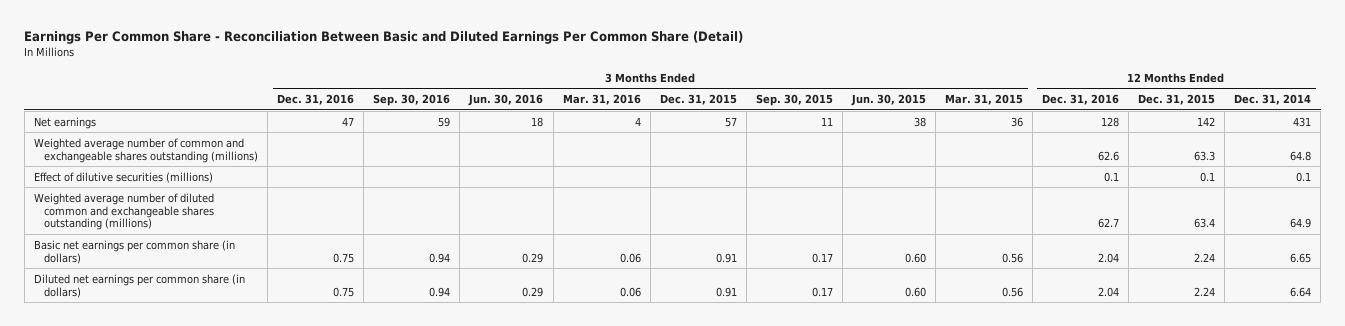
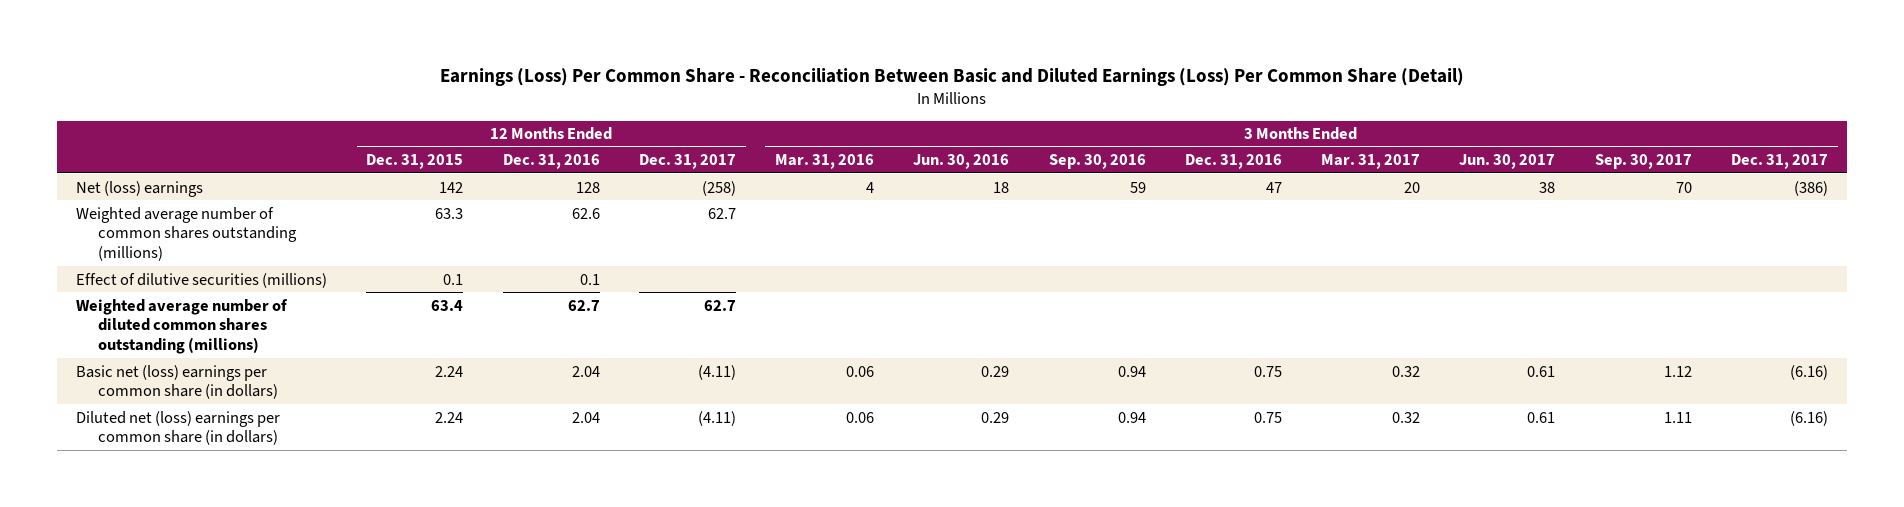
[24,31,744,45] Earnings Per Common Share - Reconciliation Between Basic and Diluted Earnings Per Common Share (Detail) -> [439,67,1464,86] Earnings (Loss) Per Common Share - Reconciliation Between Basic and Diluted Earnings (Loss) Per Common Share (Detail)
[659,94,737,106] Dec. 31, 2015 -> none
[755,94,833,107] Sep. 30, 2015 -> none
[850,94,926,107] Jun. 30, 2015 -> none
[944,94,1023,106] Mar. 31, 2015 -> none
[1234,94,1312,106] Dec. 31, 2014 -> none
none -> [638,154,736,170] Dec. 31, 2017
none -> [1321,154,1421,170] Mar. 31, 2017
none -> [1459,154,1556,170] Jun. 30, 2017
none -> [1594,154,1692,170] Sep. 30, 2017
none -> [1730,154,1828,170] Dec. 31, 2017
[33,116,96,129] Net earnings -> [76,180,204,197] Net (loss) earnings
[33,137,259,163] Weighted average number of common and exchangeable shares outstanding (millions) -> [76,206,297,262] Weighted average number of common shares outstanding (millions)
[33,192,215,231] Weighted average number of diluted common and exchangeable shares outstanding (millions) -> [76,298,289,355] Weighted average number of diluted common shares outstanding (millions)
[33,239,235,264] Basic net earnings per common share (in dollars) -> [76,364,278,400] Basic net (loss) earnings per common share (in dollars)
[33,273,245,298] Diluted net earnings per common share (in dollars) -> [76,410,281,446] Diluted net (loss) earnings per common share (in dollars)

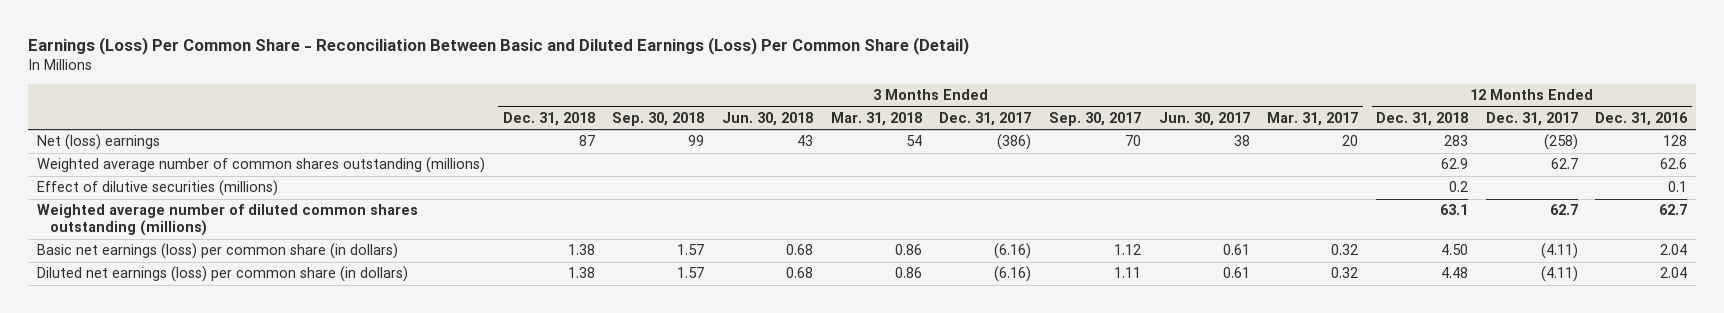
[366,154,464,170] Dec. 31, 2015 -> none
[775,154,875,170] Mar. 31, 2016 -> none
[913,154,1010,170] Jun. 30, 2016 -> none
[1048,154,1146,170] Sep. 30, 2016 -> none
[1184,154,1282,170] Dec. 31, 2016 -> none
none -> [502,112,595,127] Dec. 31, 2018
none -> [612,112,705,127] Sep. 30, 2018
none -> [722,112,814,127] Jun. 30, 2018
none -> [830,112,922,127] Mar. 31, 2018
none -> [1376,112,1469,127] Dec. 31, 2018
[76,364,278,400] Basic net (loss) earnings per common share (in dollars) -> [37,243,399,260] Basic net earnings (loss) per common share (in dollars)
[76,410,281,446] Diluted net (loss) earnings per common share (in dollars) -> [37,266,409,283] Diluted net earnings (loss) per common share (in dollars)

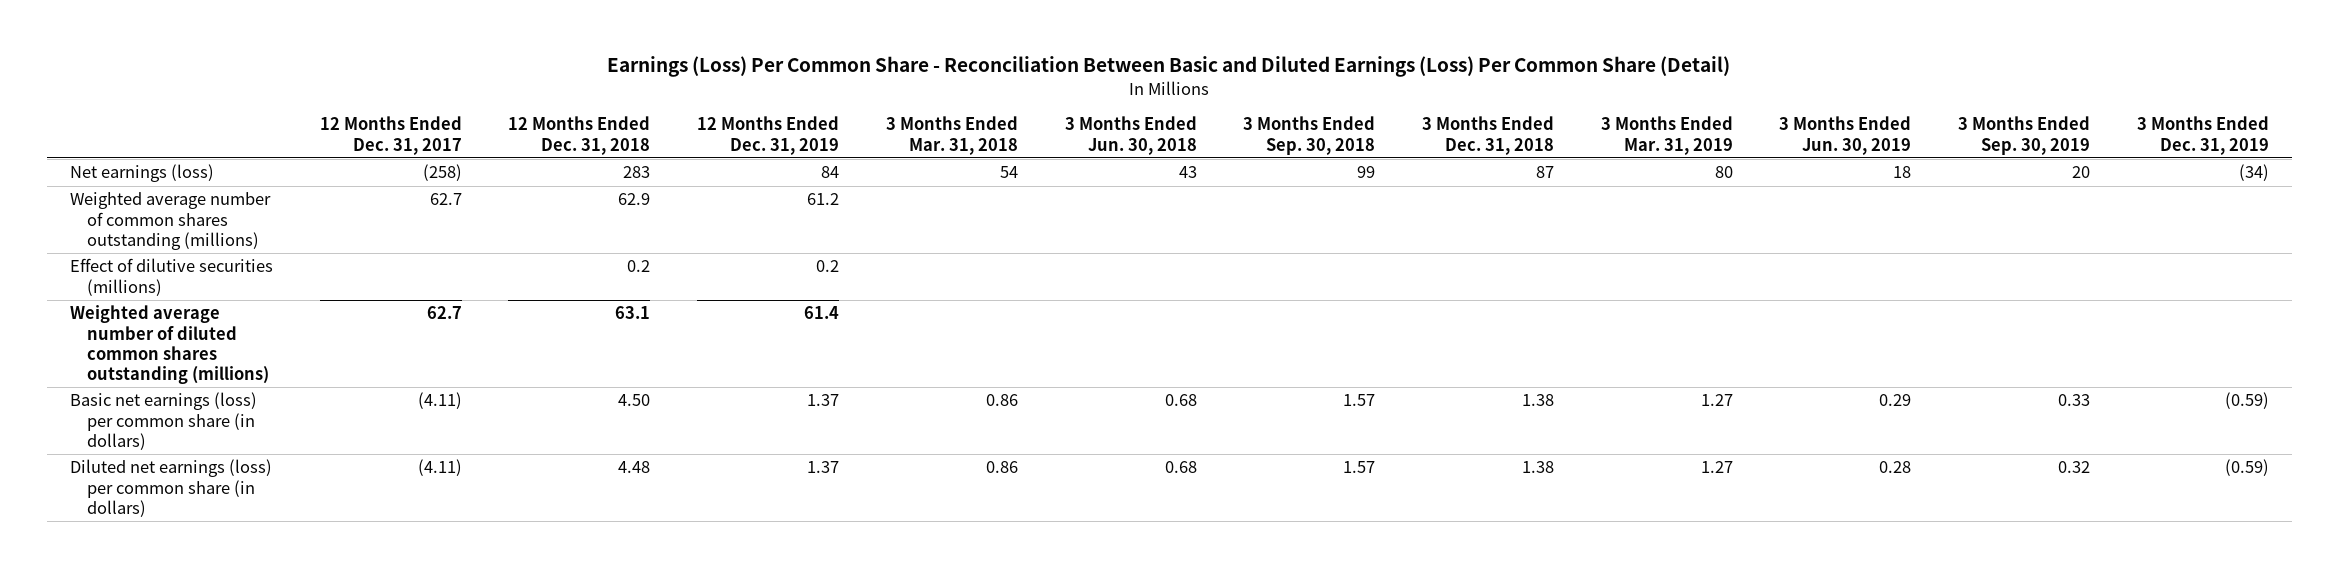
[939,112,1032,127] Dec. 31, 2017 -> none
[1049,112,1142,127] Sep. 30, 2017 -> none
[1158,112,1250,127] Jun. 30, 2017 -> none
[1267,112,1359,127] Mar. 31, 2017 -> none
[1595,112,1689,127] Dec. 31, 2016 -> none
none -> [697,116,840,155] 12 Months Ended Dec. 31, 2019
none -> [1600,116,1733,155] 3 Months Ended Mar. 31, 2019
none -> [1779,116,1912,155] 3 Months Ended Jun. 30, 2019
none -> [1958,116,2091,155] 3 Months Ended Sep. 30, 2019
none -> [2136,116,2269,155] 3 Months Ended Dec. 31, 2019
[37,134,161,151] Net (loss) earnings -> [70,164,215,183] Net earnings (loss)

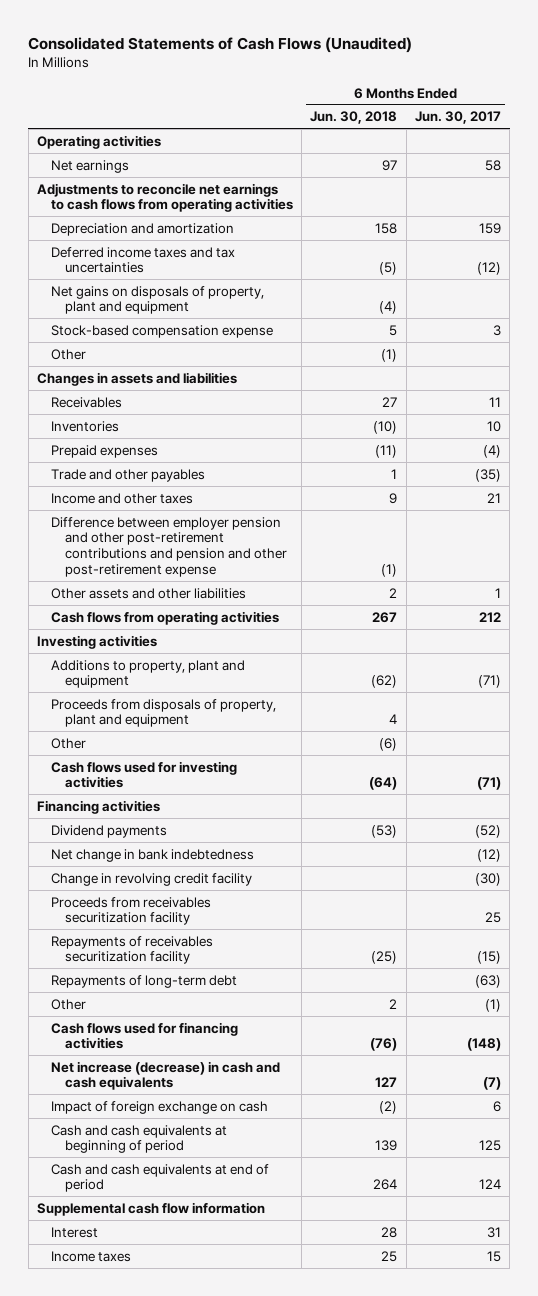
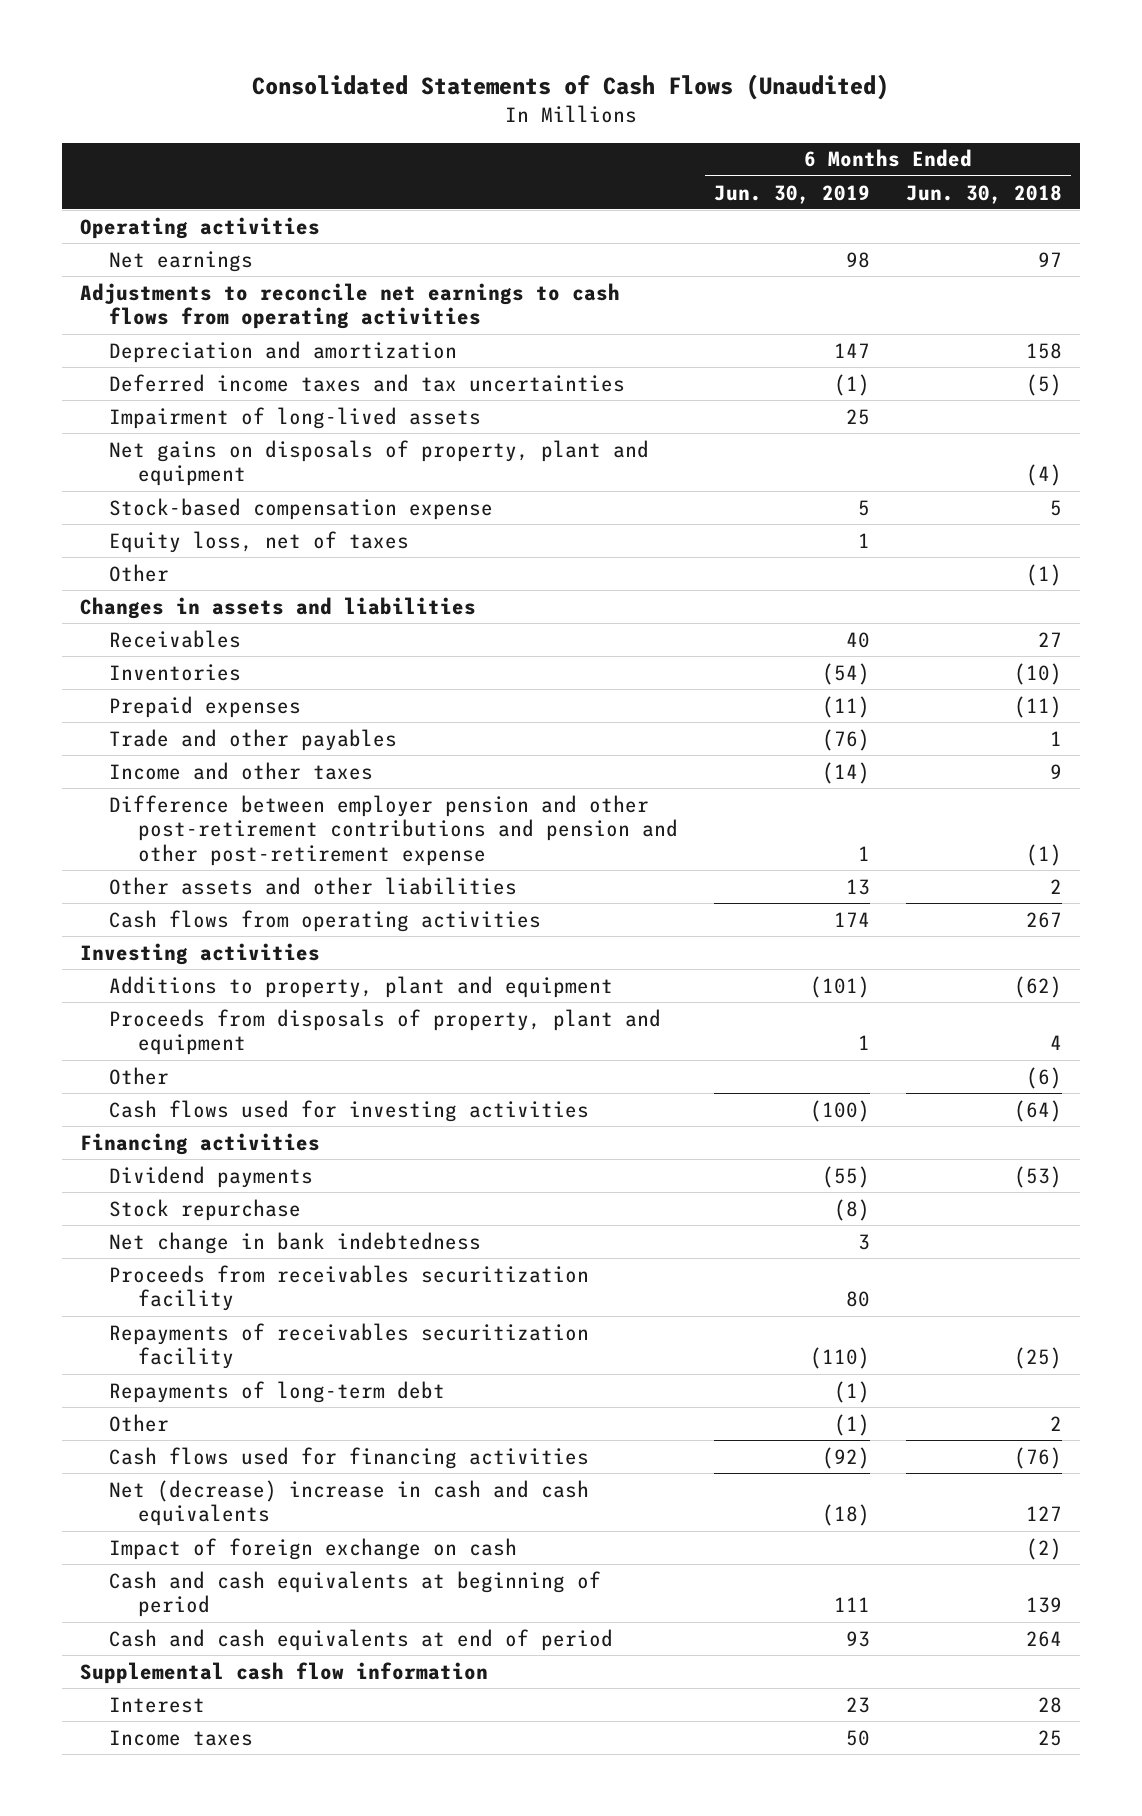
[414,111,501,125] Jun. 30, 2017 -> none
none -> [714,184,871,204] Jun. 30, 2019
none -> [109,406,482,429] Impairment of long-lived assets
none -> [109,530,410,553] Equity loss, net of taxes
none -> [109,1198,302,1221] Stock repurchase
[50,872,252,886] Change in revolving credit facility -> none
[50,1060,280,1091] Net increase (decrease) in cash and cash equivalents -> [109,1479,590,1527] Net (decrease) increase in cash and cash equivalents

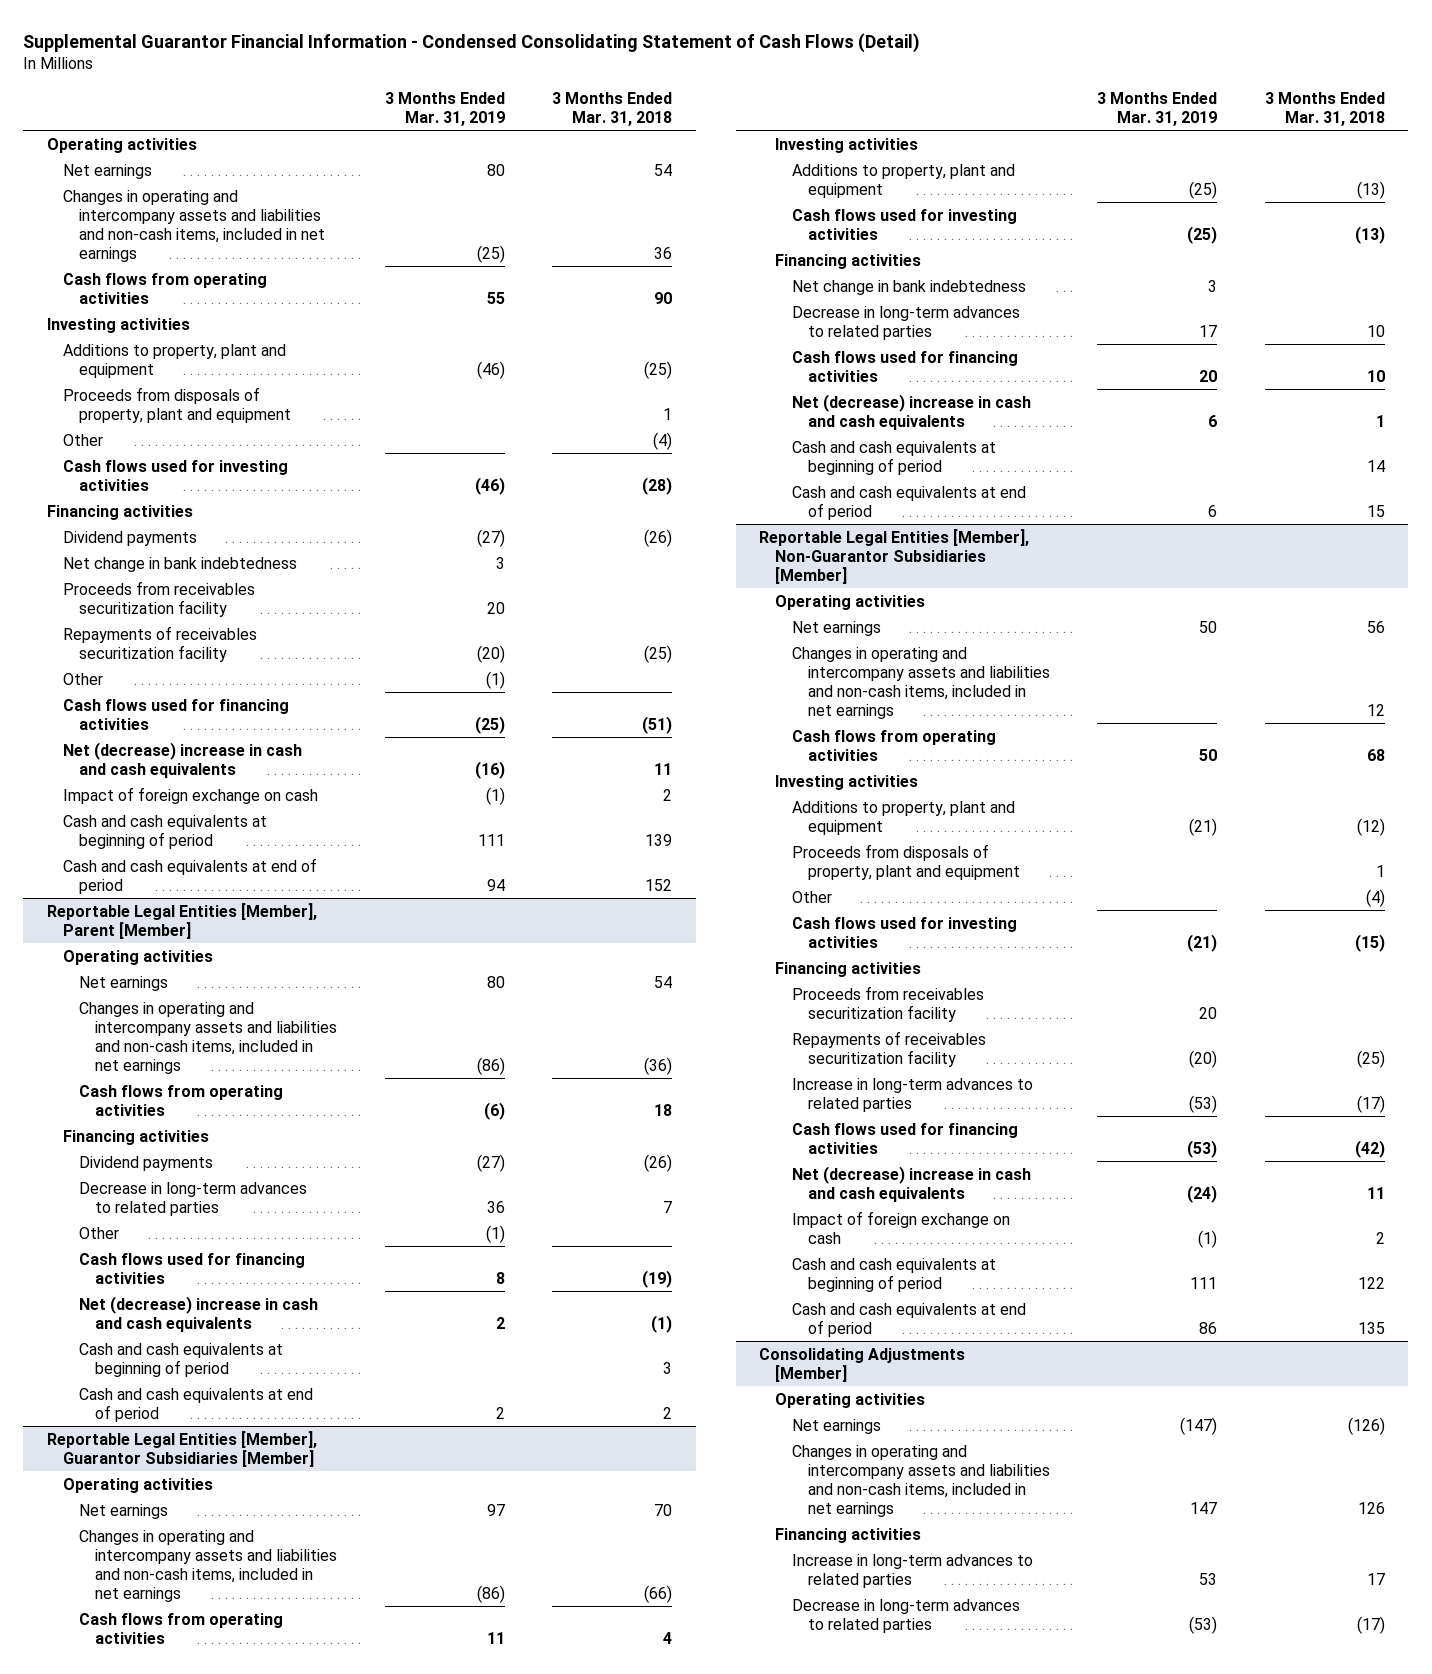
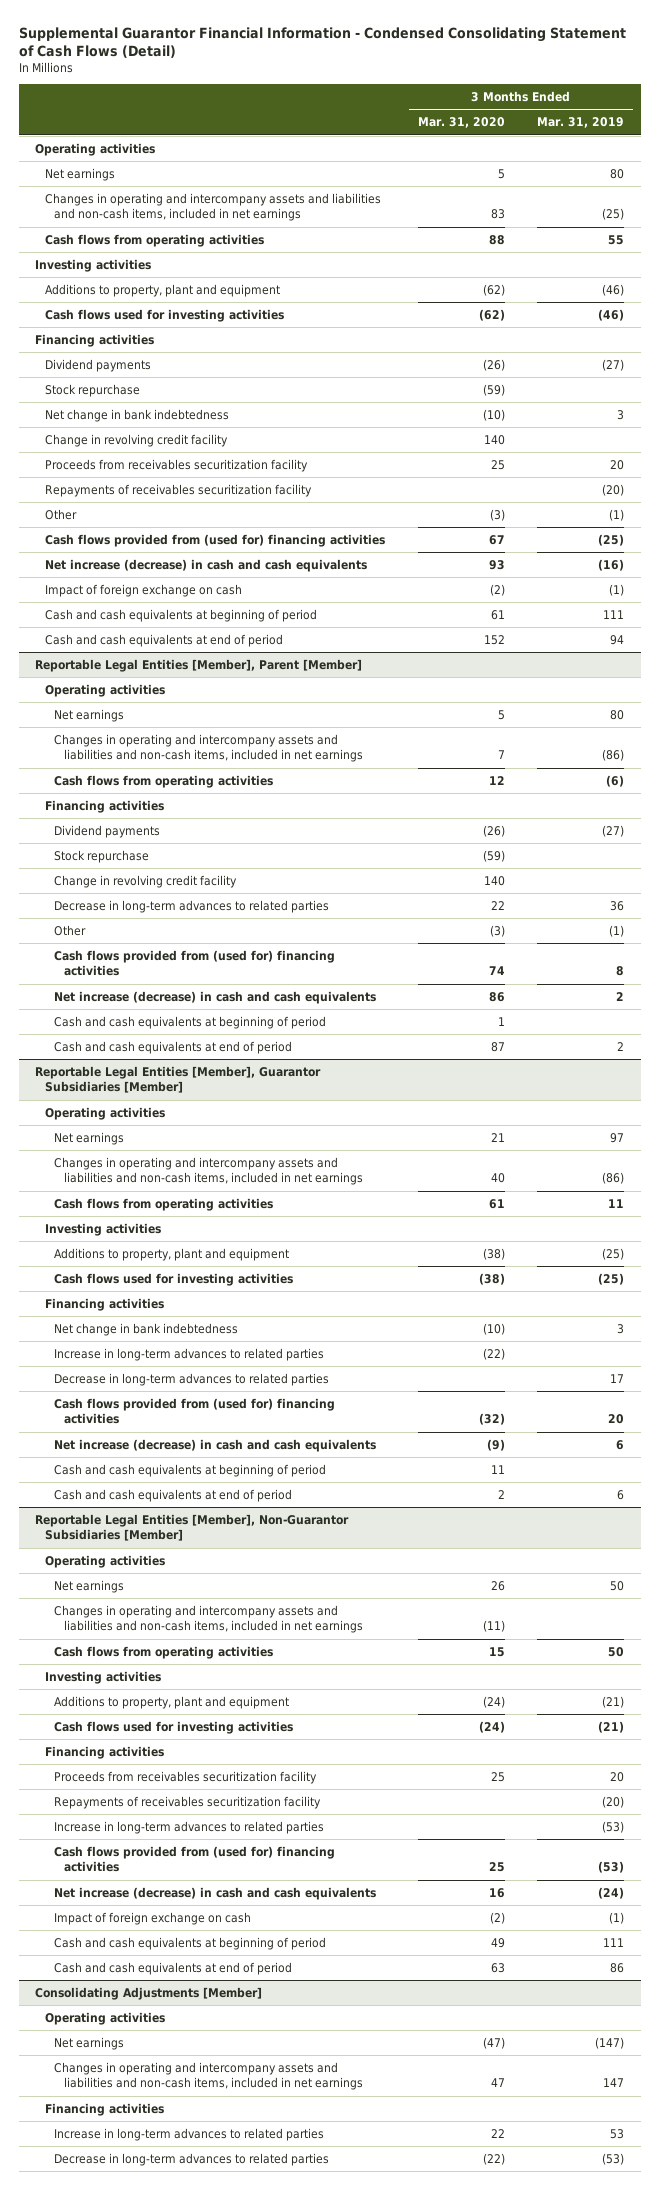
[552,91,673,126] 3 Months Ended Mar. 31, 2018 -> none
none -> [417,117,505,129] Mar. 31, 2020
[62,386,292,423] Proceeds from disposals of property, plant and equipment -> none
[62,433,103,446] Other -> none
none -> [44,383,140,397] Stock repurchase
none -> [44,433,228,447] Change in revolving credit facility
[62,698,289,730] Cash flows used for financing activities -> [44,533,385,547] Cash flows provided from (used for) financing activities
[62,741,302,778] Net (decrease) increase in cash and cash equivalents -> [44,558,367,572] Net increase (decrease) in cash and cash equivalents
none -> [54,849,150,863] Stock repurchase
none -> [54,874,238,888] Change in revolving credit facility
[79,1252,306,1284] Cash flows used for financing activities -> [54,949,336,977] Cash flows provided from (used for) financing activities
[79,1295,319,1332] Net (decrease) increase in cash and cash equivalents -> [54,990,377,1004] Net increase (decrease) in cash and cash equivalents
none -> [54,1347,325,1361] Increase in long-term advances to related parties
[791,350,1018,382] Cash flows used for financing activities -> [54,1397,336,1425] Cash flows provided from (used for) financing activities
[791,393,1031,430] Net (decrease) increase in cash and cash equivalents -> [54,1438,377,1452] Net increase (decrease) in cash and cash equivalents
[791,843,1020,880] Proceeds from disposals of property, plant and equipment -> none
[791,890,832,903] Other -> none
[791,1122,1018,1154] Cash flows used for financing activities -> [54,1845,336,1873] Cash flows provided from (used for) financing activities
[791,1165,1031,1202] Net (decrease) increase in cash and cash equivalents -> [54,1886,377,1900] Net increase (decrease) in cash and cash equivalents

